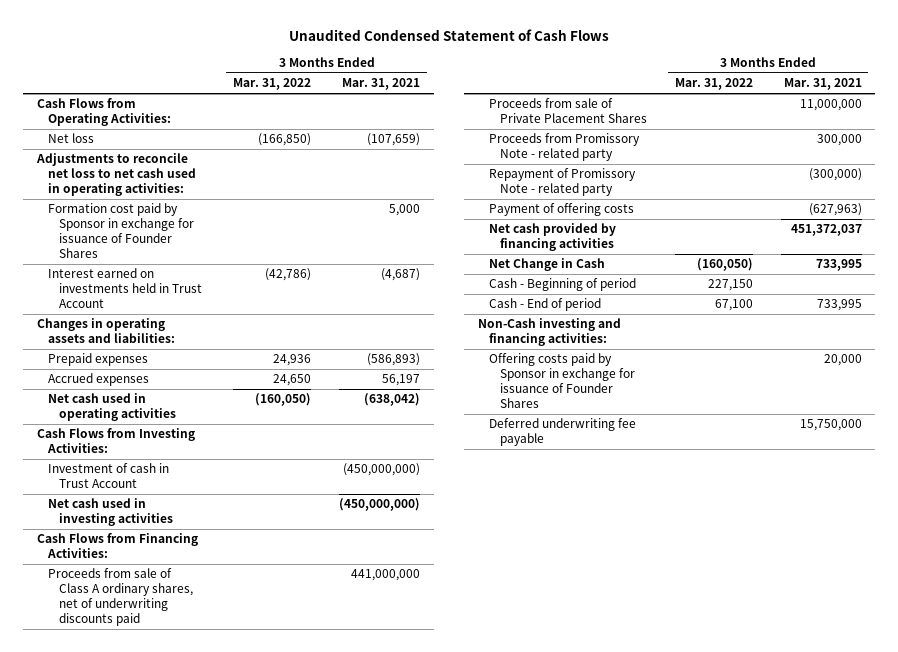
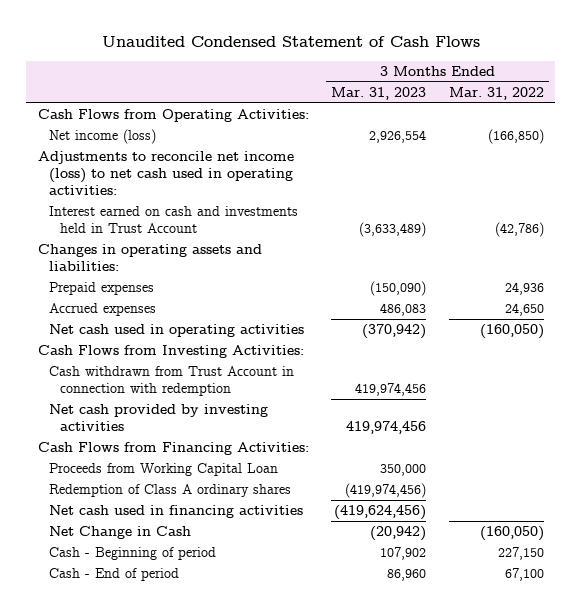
[342,78,421,91] Mar. 31, 2021 -> none
none -> [331,86,427,100] Mar. 31, 2023
[47,203,194,259] Formation cost paid by Sponsor in exchange for issuance of Founder Shares -> none
[47,133,94,144] Net loss -> [48,129,156,145] Net income (loss)
[35,153,196,197] Adjustments to reconcile net loss to net cash used in operating activities: -> [37,151,294,196] Adjustments to reconcile net income (loss) to net cash used in operating activities:
[47,268,202,309] Interest earned on investments held in Trust Account -> [48,206,298,234] Interest earned on cash and investments held in Trust Account
[47,463,169,489] Investment of cash in Trust Account -> none
none -> [48,366,294,397] Cash withdrawn from Trust Account in connection with redemption
[47,498,173,527] Net cash used in investing activities -> [48,404,268,432] Net cash provided by investing activities
[488,98,647,124] Proceeds from sale of Private Placement Shares -> none
[488,133,640,162] Proceeds from Promissory Note - related party -> none
[488,168,636,197] Repayment of Promissory Note - related party -> none
[488,203,634,217] Payment of offering costs -> none
[47,568,193,627] Proceeds from sale of Class A ordinary shares, net of underwriting discounts paid -> [48,463,278,477] Proceeds from Working Capital Loan
none -> [48,484,291,498] Redemption of Class A ordinary shares
[488,223,616,252] Net cash provided by financing activities -> [48,505,303,519] Net cash used in financing activities
[477,318,621,347] Non-Cash investing and financing activities: -> none
[488,353,635,409] Offering costs paid by Sponsor in exchange for issuance of Founder Shares -> none
[488,418,636,447] Deferred underwriting fee payable -> none

